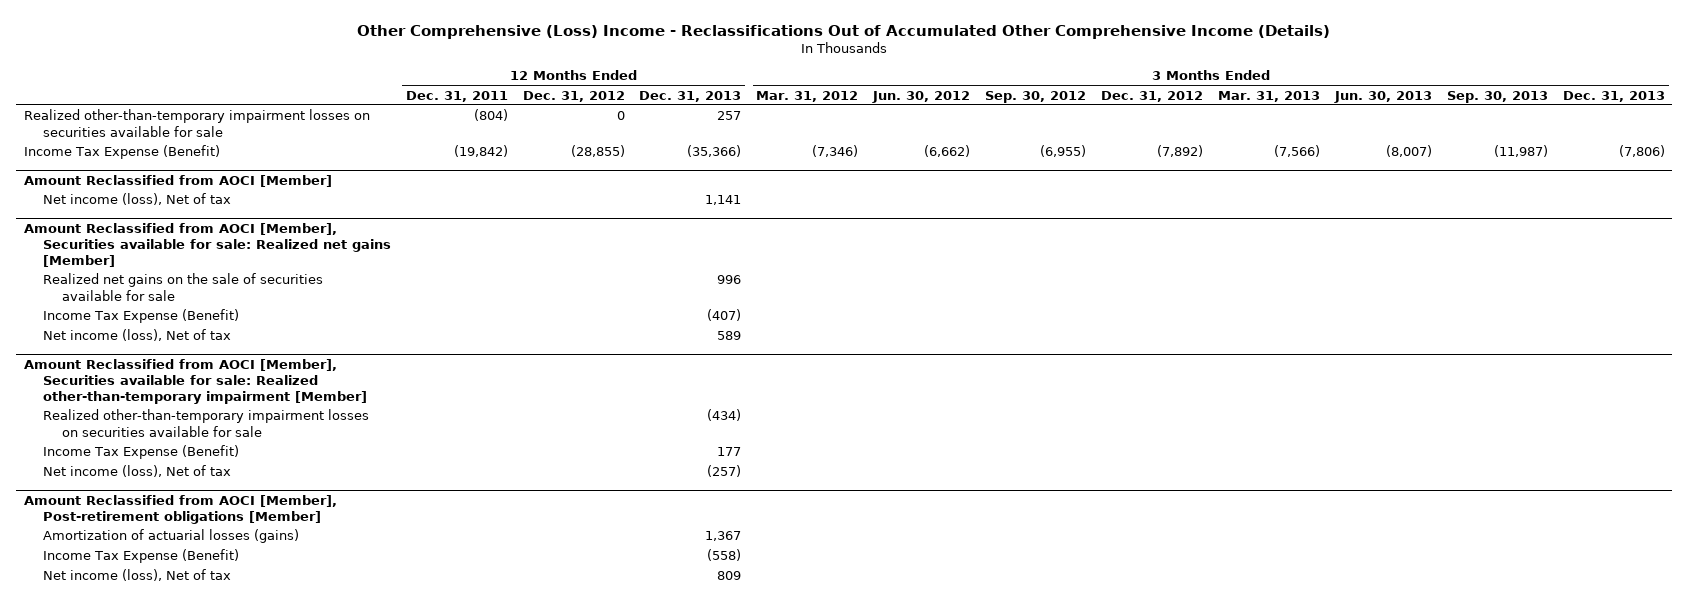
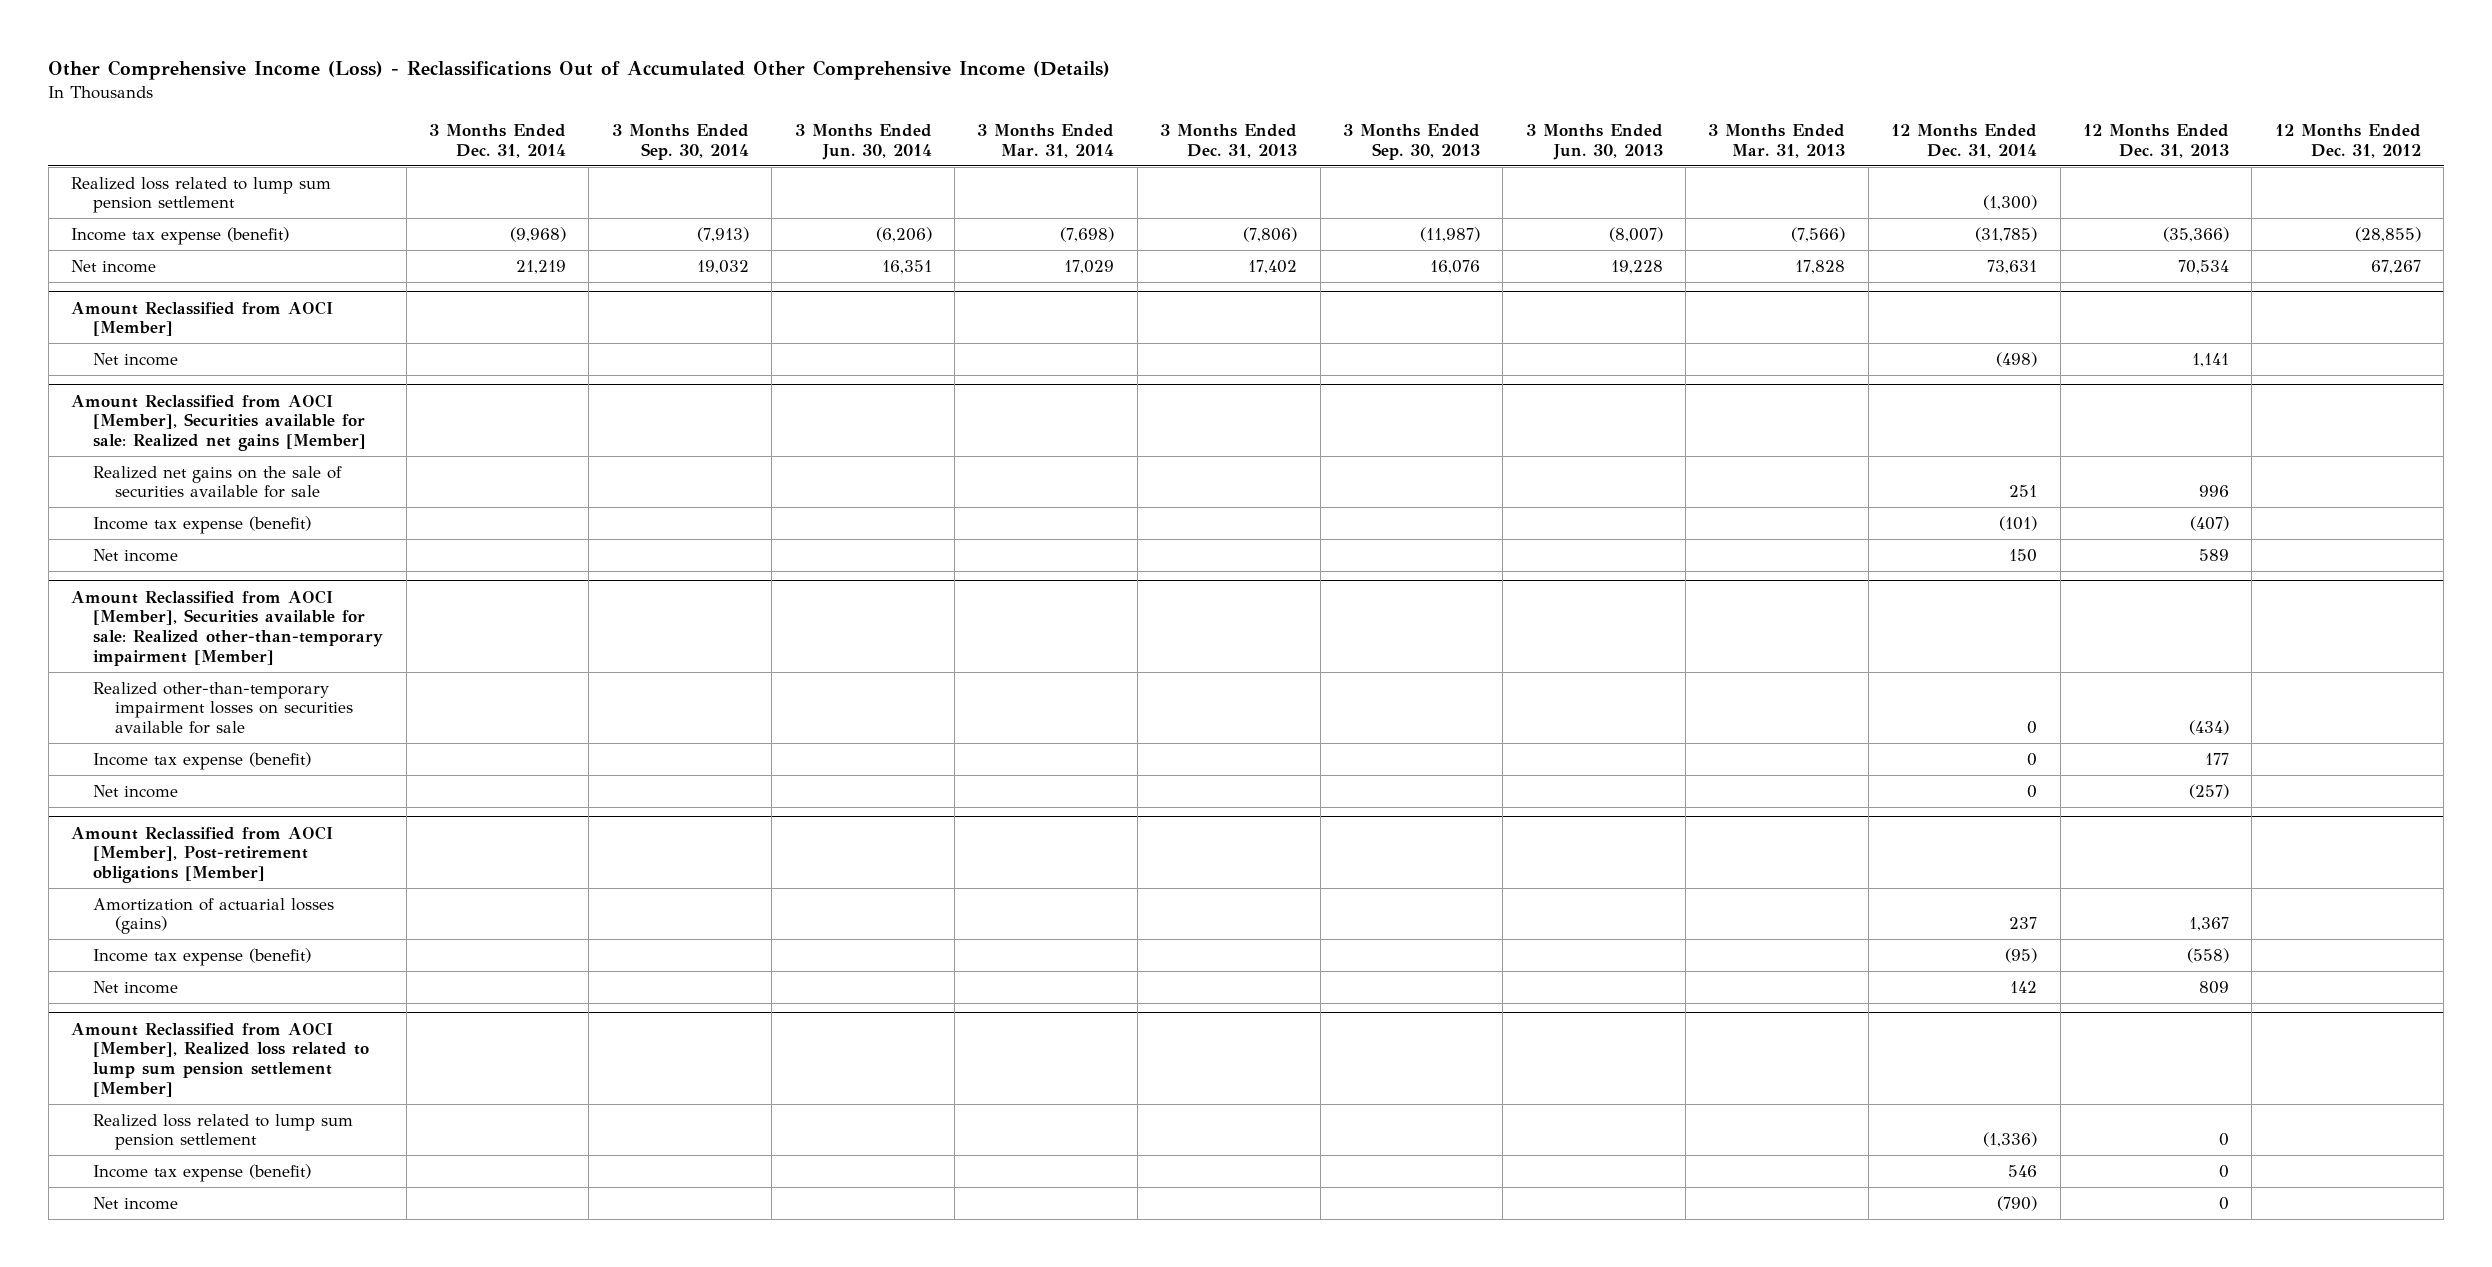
[357,24,1331,39] Other Comprehensive (Loss) Income - Reclassifications Out of Accumulated Other Comprehensive Income (Details) -> [48,59,1111,80] Other Comprehensive Income (Loss) - Reclassifications Out of Accumulated Other Comprehensive Income (Details)
[405,90,508,102] Dec. 31, 2011 -> none
[756,90,859,102] Mar. 31, 2012 -> none
[872,90,971,103] Jun. 30, 2012 -> none
[985,90,1087,103] Sep. 30, 2012 -> none
[1101,90,1204,102] Dec. 31, 2012 -> none
none -> [428,124,566,159] 3 Months Ended Dec. 31, 2014
none -> [611,124,749,161] 3 Months Ended Sep. 30, 2014
none -> [794,124,932,161] 3 Months Ended Jun. 30, 2014
none -> [977,124,1115,159] 3 Months Ended Mar. 31, 2014
none -> [1891,124,2038,159] 12 Months Ended Dec. 31, 2014
[23,109,370,137] Realized other-than-temporary impairment losses on securities available for sale -> none
none -> [71,176,332,214] Realized loss related to lump sum pension settlement
[23,145,220,160] Income Tax Expense (Benefit) -> [71,226,290,245] Income tax expense (benefit)
none -> [71,259,157,273] Net income
[42,193,231,206] Net income (loss), Net of tax -> [93,352,179,366] Net income
[42,309,239,324] Income Tax Expense (Benefit) -> [93,515,312,534] Income tax expense (benefit)
[42,329,231,342] Net income (loss), Net of tax -> [93,548,179,562] Net income
[42,445,239,460] Income Tax Expense (Benefit) -> [93,751,312,770] Income tax expense (benefit)
[42,465,231,478] Net income (loss), Net of tax -> [93,784,179,798] Net income
[42,569,231,582] Net income (loss), Net of tax -> none
[42,549,239,564] Income Tax Expense (Benefit) -> [93,947,312,966] Income tax expense (benefit)
none -> [93,980,179,994] Net income
none -> [71,1021,370,1097] Amount Reclassified from AOCI [Member], Realized loss related to lump sum pension settlement [Member]
none -> [93,1113,354,1151] Realized loss related to lump sum pension settlement
none -> [93,1163,312,1182] Income tax expense (benefit)
none -> [93,1196,179,1210] Net income

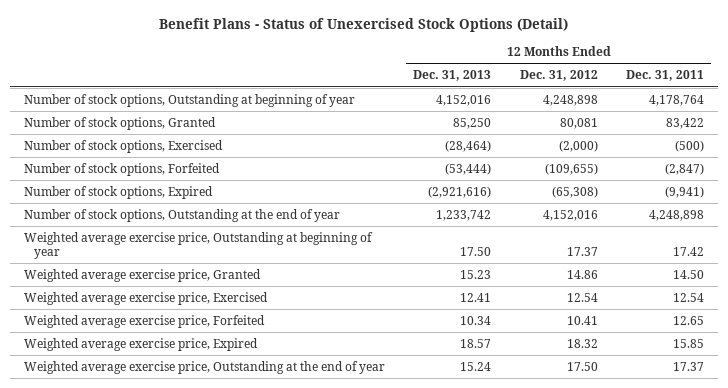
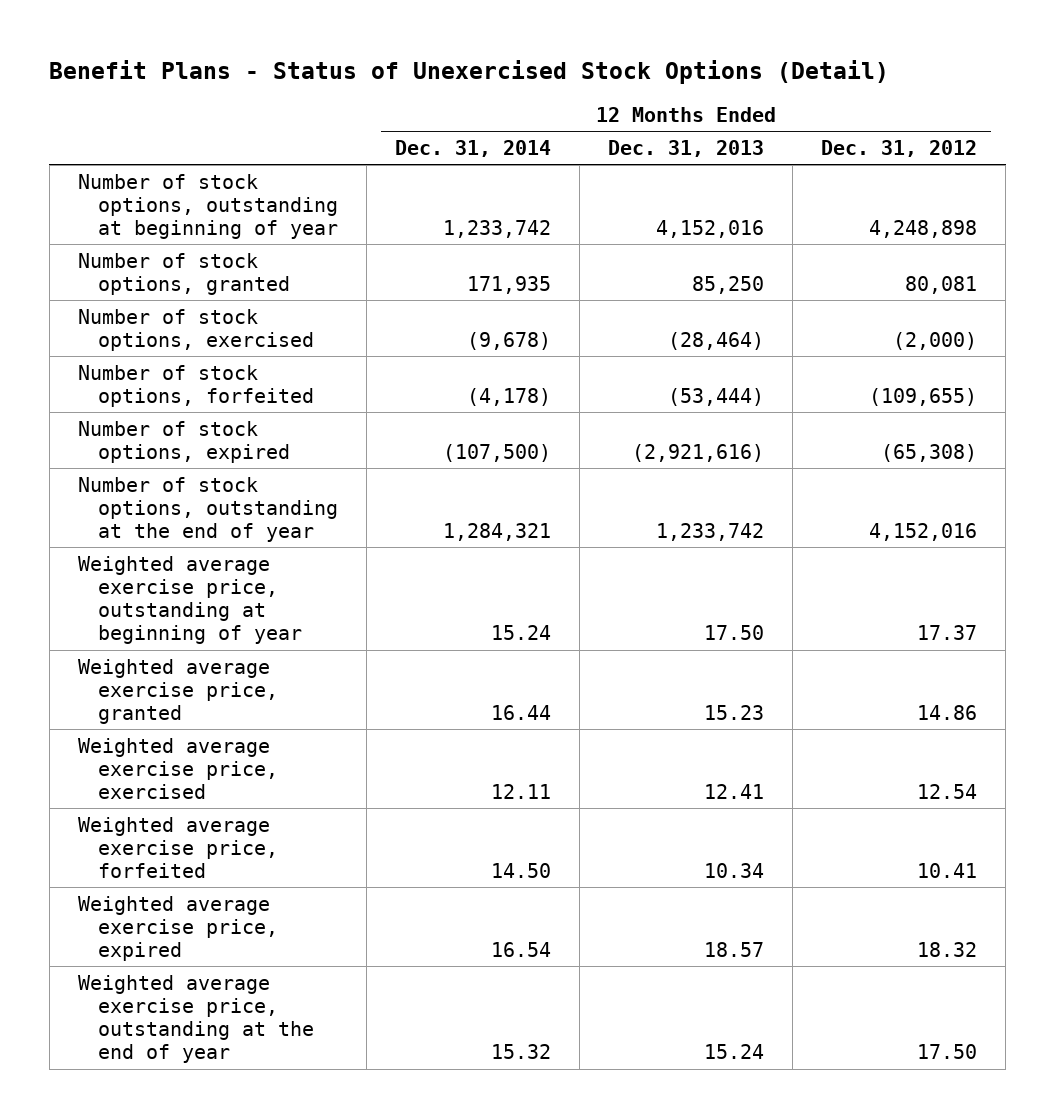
[625,70,704,82] Dec. 31, 2011 -> none
none -> [394,140,551,158] Dec. 31, 2014
[24,93,356,107] Number of stock options, Outstanding at beginning of year -> [77,173,338,240] Number of stock options, outstanding at beginning of year
[24,116,217,130] Number of stock options, Granted -> [77,252,290,295] Number of stock options, granted
[24,139,224,153] Number of stock options, Exercised -> [77,308,314,351] Number of stock options, exercised
[24,162,221,176] Number of stock options, Forfeited -> [77,364,314,407] Number of stock options, forfeited
[24,185,214,199] Number of stock options, Expired -> [77,420,290,463] Number of stock options, expired
[24,208,341,222] Number of stock options, Outstanding at the end of year -> [77,476,338,543] Number of stock options, outstanding at the end of year
[24,231,374,259] Weighted average exercise price, Outstanding at beginning of year -> [77,555,302,645] Weighted average exercise price, outstanding at beginning of year
[24,268,262,282] Weighted average exercise price, Granted -> [77,658,278,725] Weighted average exercise price, granted
[24,291,269,305] Weighted average exercise price, Exercised -> [77,737,278,800] Weighted average exercise price, exercised
[24,314,266,328] Weighted average exercise price, Forfeited -> [77,816,278,879] Weighted average exercise price, forfeited
[24,337,259,351] Weighted average exercise price, Expired -> [77,895,278,962] Weighted average exercise price, expired
[24,360,386,374] Weighted average exercise price, Outstanding at the end of year -> [77,974,314,1064] Weighted average exercise price, outstanding at the end of year

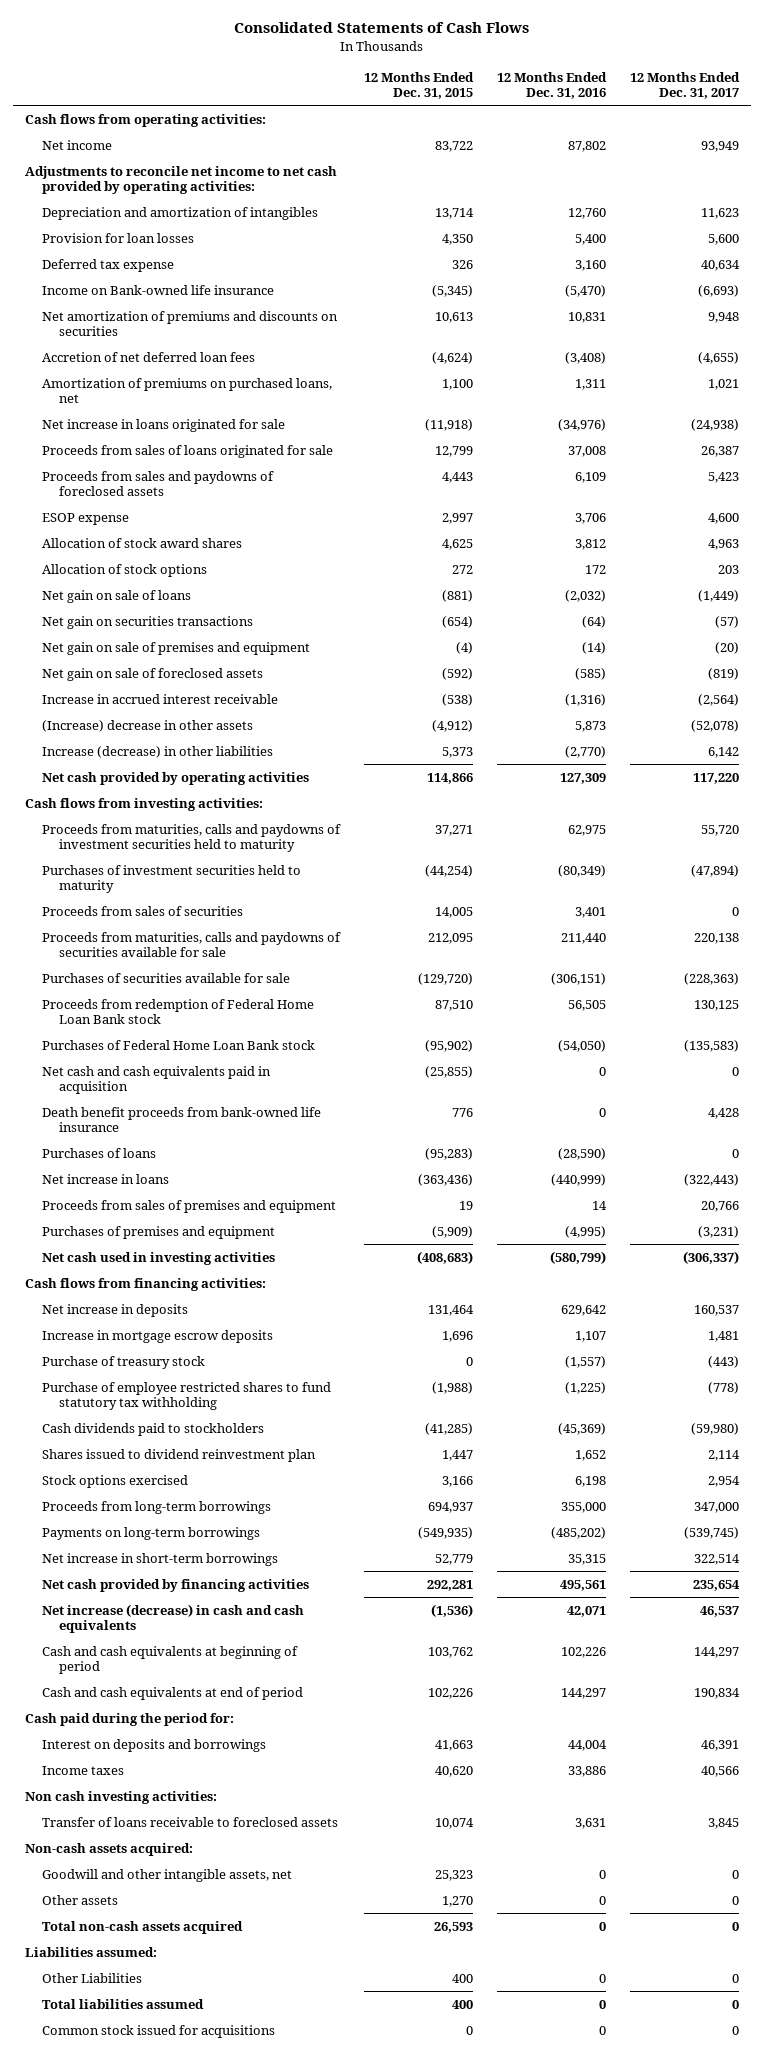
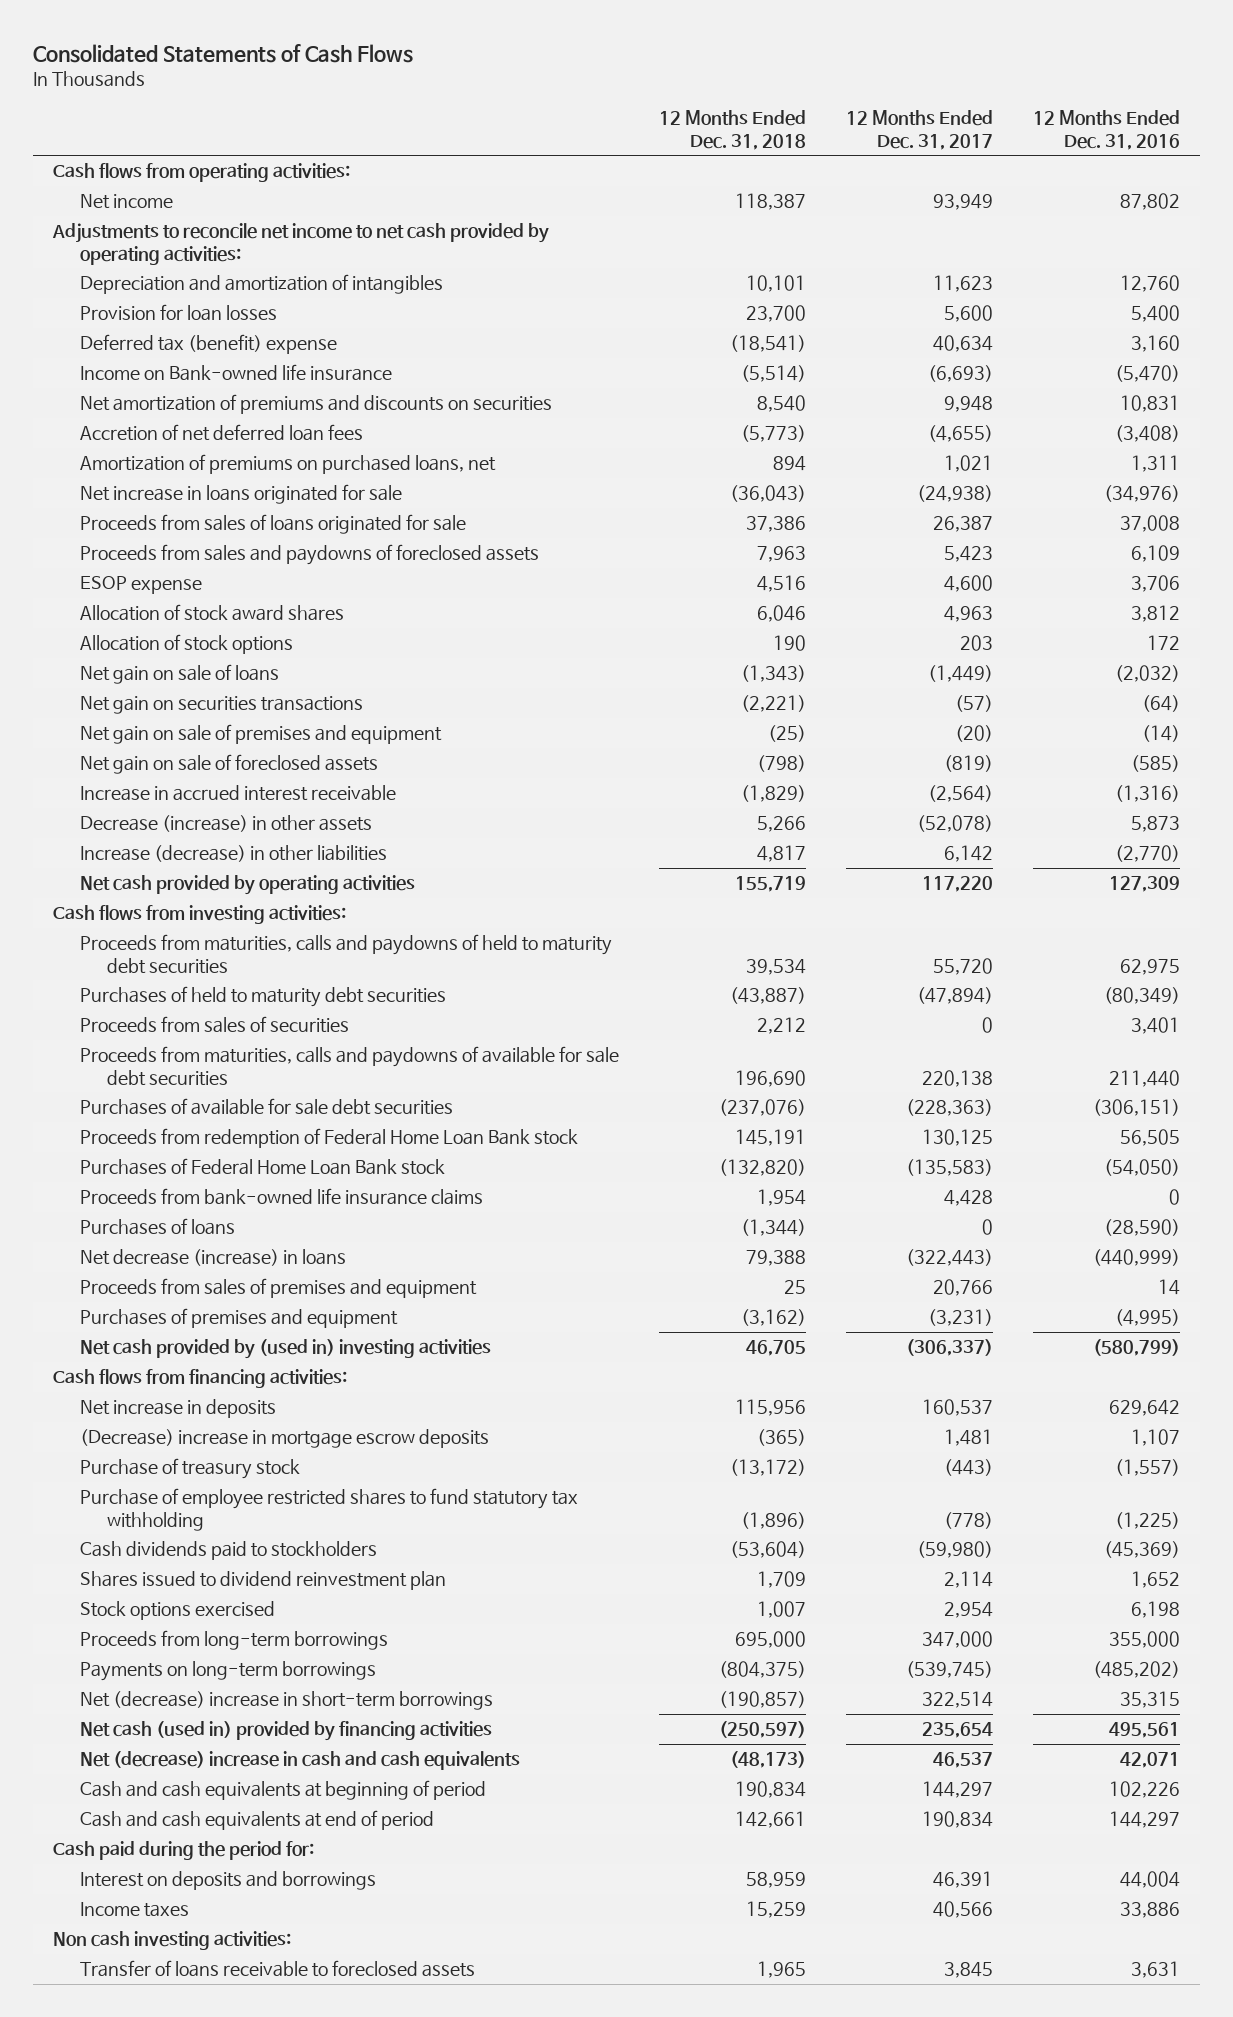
[363,71,474,100] 12 Months Ended Dec. 31, 2015 -> none
none -> [658,110,806,150] 12 Months Ended Dec. 31, 2018
[41,258,174,272] Deferred tax expense -> [79,334,337,355] Deferred tax (benefit) expense
[41,719,253,732] (Increase) decrease in other assets -> [79,815,372,833] Decrease (increase) in other assets
[41,823,341,852] Proceeds from maturities, calls and paydowns of investment securities held to maturity -> [79,934,612,974] Proceeds from maturities, calls and paydowns of held to maturity debt securities
[41,864,301,893] Purchases of investment securities held to maturity -> [79,986,446,1008] Purchases of held to maturity debt securities
[41,931,341,957] Proceeds from maturities, calls and paydowns of securities available for sale -> [79,1046,619,1086] Proceeds from maturities, calls and paydowns of available for sale debt securities
[41,972,290,983] Purchases of securities available for sale -> [79,1098,453,1116] Purchases of available for sale debt securities
[41,1065,271,1094] Net cash and cash equivalents paid in acquisition -> none
[41,1106,321,1132] Death benefit proceeds from bank-owned life insurance -> [79,1188,483,1206] Proceeds from bank-owned life insurance claims
[41,1173,169,1184] Net increase in loans -> [79,1249,346,1267] Net decrease (increase) in loans
[41,1251,275,1265] Net cash used in investing activities -> [79,1339,491,1360] Net cash provided by (used in) investing activities
[41,1329,273,1343] Increase in mortgage escrow deposits -> [79,1429,489,1449] (Decrease) increase in mortgage escrow deposits
[41,1552,278,1566] Net increase in short-term borrowings -> [79,1691,493,1711] Net (decrease) increase in short-term borrowings
[41,1578,309,1592] Net cash provided by financing activities -> [79,1721,492,1742] Net cash (used in) provided by financing activities
[41,1603,304,1633] Net increase (decrease) in cash and cash equivalents -> [79,1751,520,1771] Net (decrease) increase in cash and cash equivalents
[24,1842,193,1856] Non-cash assets acquired: -> none
[41,1868,292,1882] Goodwill and other intangible assets, net -> none
[41,1894,118,1905] Other assets -> none
[41,1920,243,1934] Total non-cash assets acquired -> none
[24,1946,157,1957] Liabilities assumed: -> none
[41,1972,142,1983] Other Liabilities -> none
[41,1998,204,2009] Total liabilities assumed -> none
[41,2024,275,2038] Common stock issued for acquisitions -> none

